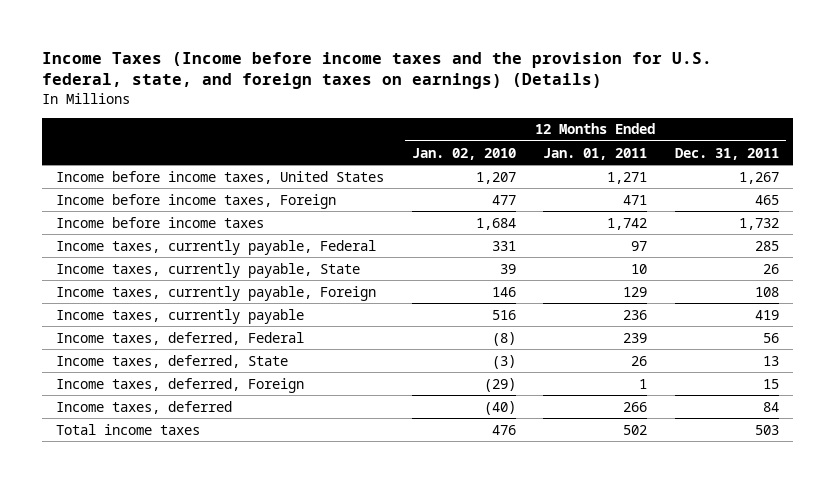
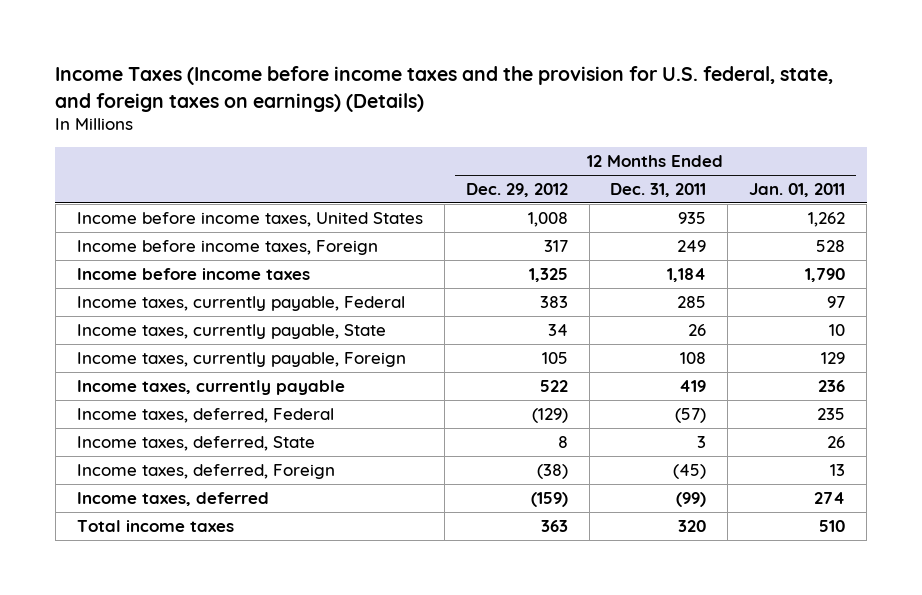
[411,147,516,160] Jan. 02, 2010 -> none
none -> [465,183,568,198] Dec. 29, 2012
[607,171,648,184] 1,271 -> [808,211,846,227] 1,262
[738,171,779,184] 1,267 -> [678,211,707,224] 935
[623,194,648,205] 471 -> [816,239,846,252] 528
[754,194,779,205] 465 -> [677,239,707,252] 249
[607,217,648,230] 1,742 -> [805,267,846,282] 1,790
[738,217,779,230] 1,732 -> [667,267,707,282] 1,184
[623,332,648,343] 239 -> [817,407,846,420] 235
[762,332,779,343] 56 -> [675,407,707,423] (57)
[762,355,779,366] 13 -> [697,435,707,448] 3
[639,378,648,389] 1 -> [830,463,846,476] 13
[762,378,779,389] 15 -> [673,463,707,479] (45)
[623,401,648,412] 266 -> [814,491,846,504] 274
[762,401,779,412] 84 -> [676,491,707,507] (99)
[623,424,648,435] 502 -> [819,519,846,532] 510
[754,424,779,435] 503 -> [678,519,707,532] 320

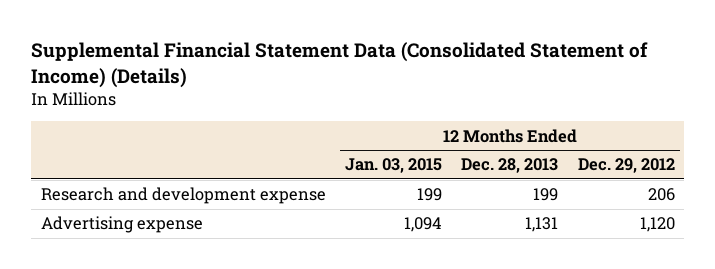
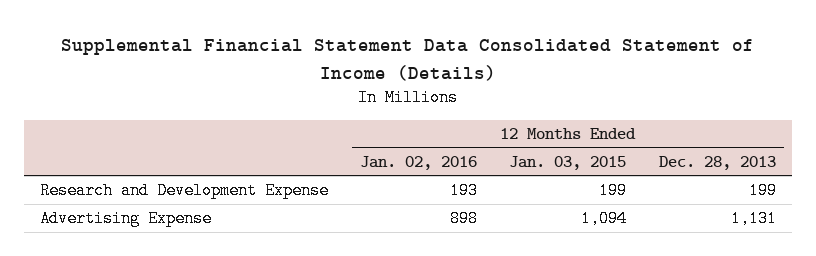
[31,41,649,88] Supplemental Financial Statement Data (Consolidated Statement of Income) (Details) -> [60,39,754,81] Supplemental Financial Statement Data Consolidated Statement of Income (Details)
[577,158,675,174] Dec. 29, 2012 -> none
none -> [360,155,478,170] Jan. 02, 2016
[40,187,326,205] Research and development expense -> [40,182,330,200] Research and Development Expense
[40,216,203,234] Advertising expense -> [40,210,213,228] Advertising Expense

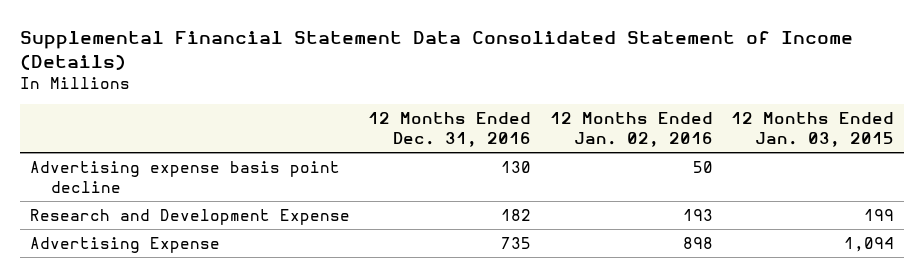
[658,155,776,170] Dec. 28, 2013 -> none
none -> [368,112,532,147] 12 Months Ended Dec. 31, 2016
none -> [29,160,340,193] Advertising expense basis point decline

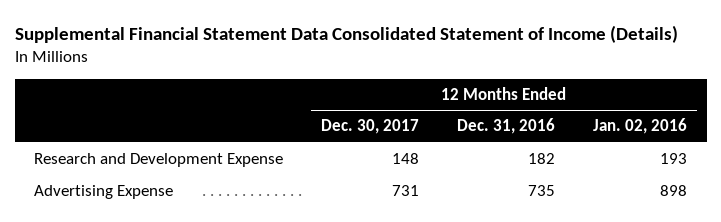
[731,112,895,147] 12 Months Ended Jan. 03, 2015 -> none
none -> [321,119,420,135] Dec. 30, 2017
[29,160,340,193] Advertising expense basis point decline -> none

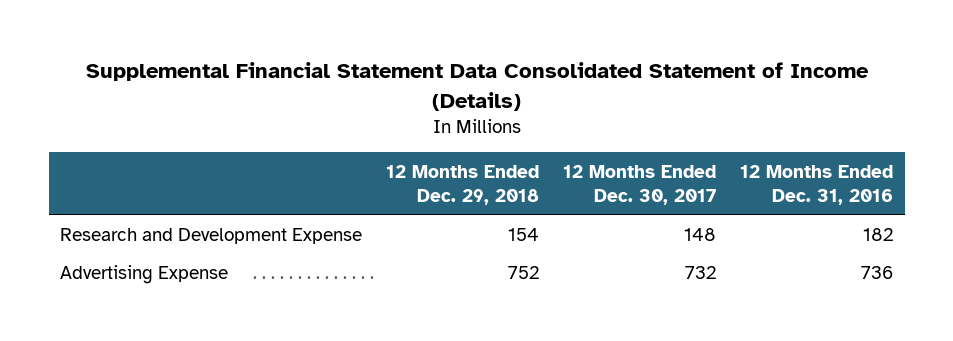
[593,118,688,135] Jan. 02, 2016 -> none
none -> [386,164,540,206] 12 Months Ended Dec. 29, 2018
[392,185,420,197] 731 -> [685,266,717,280] 732
[528,185,556,197] 735 -> [860,266,893,280] 736

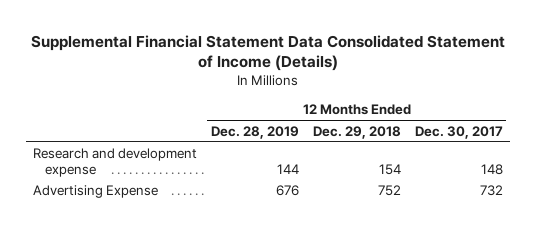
[739,164,893,206] 12 Months Ended Dec. 31, 2016 -> none
none -> [210,125,299,139] Dec. 28, 2019
[60,228,363,245] Research and Development Expense -> [33,148,198,178] Research and development expense

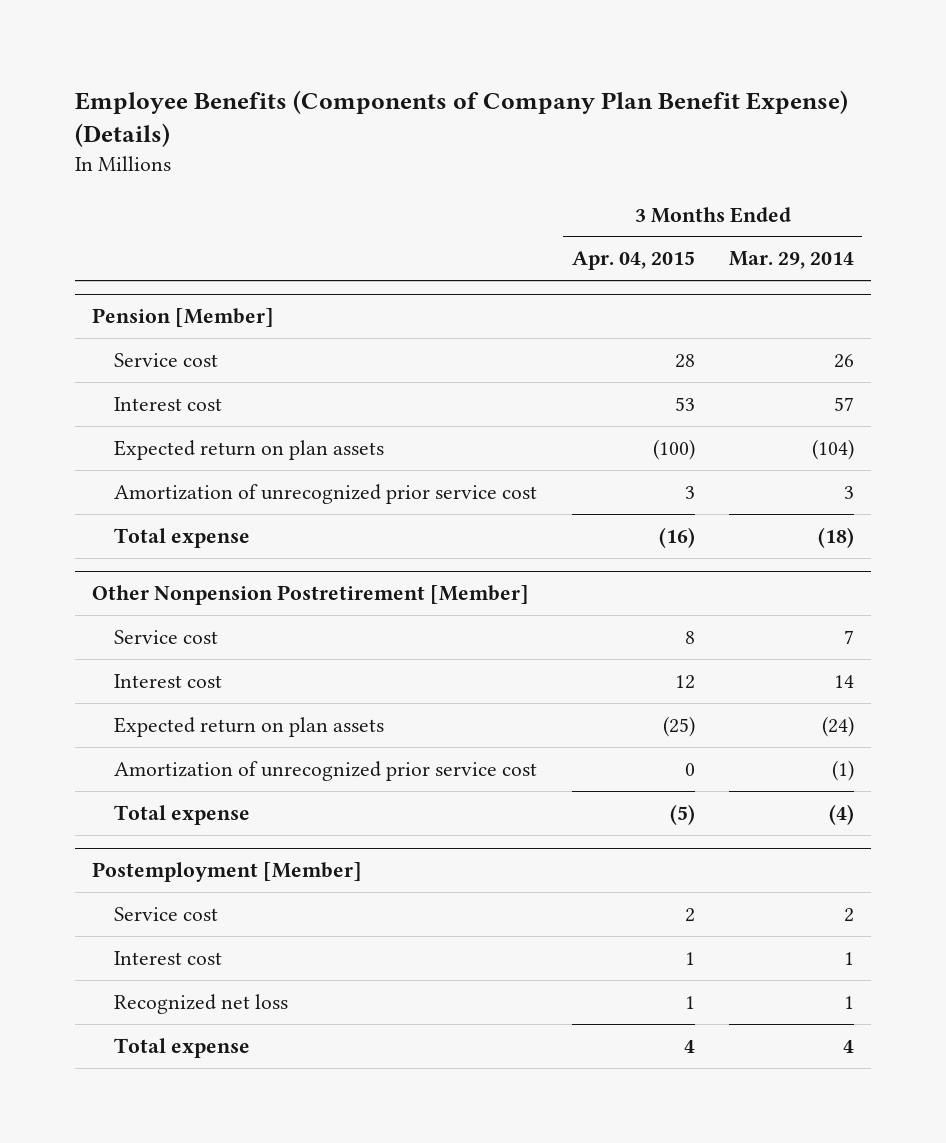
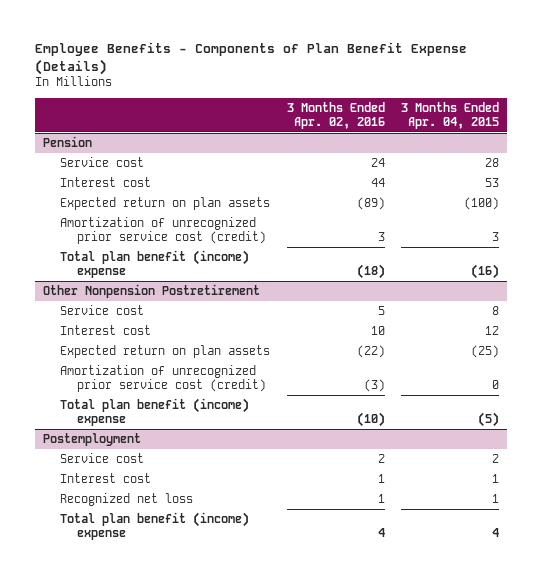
[75,89,849,148] Employee Benefits (Components of Company Plan Benefit Expense) (Details) -> [35,41,468,75] Employee Benefits - Components of Plan Benefit Expense (Details)
[728,251,854,270] Mar. 29, 2014 -> none
none -> [286,101,385,130] 3 Months Ended Apr. 02, 2016
[92,308,275,328] Pension [Member] -> [43,135,93,147] Pension
[114,483,538,504] Amortization of unrecognized prior service cost -> [60,216,267,245] Amortization of unrecognized prior service cost (credit)
[114,527,251,548] Total expense -> [60,249,250,279] Total plan benefit (income) expense
[92,585,530,606] Other Nonpension Postretirement [Member] -> [43,283,261,298] Other Nonpension Postretirement
[114,760,538,781] Amortization of unrecognized prior service cost -> [60,364,267,393] Amortization of unrecognized prior service cost (credit)
[114,804,251,825] Total expense -> [60,397,250,427] Total plan benefit (income) expense
[92,862,363,883] Postemployment [Member] -> [43,432,142,446] Postemployment
[114,1037,251,1058] Total expense -> [60,511,250,541] Total plan benefit (income) expense

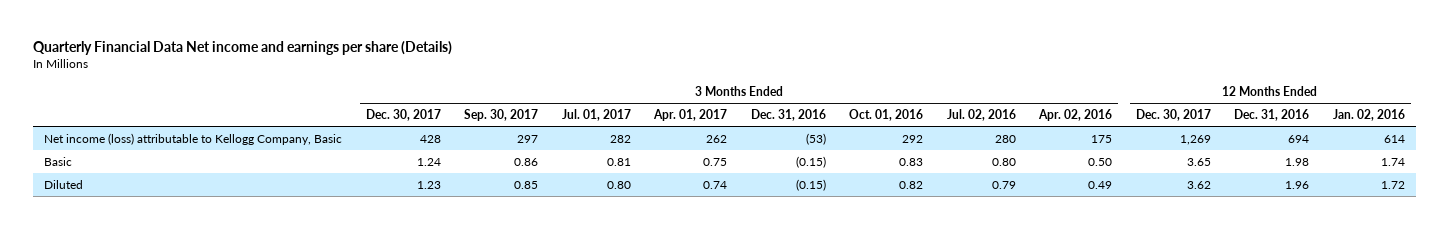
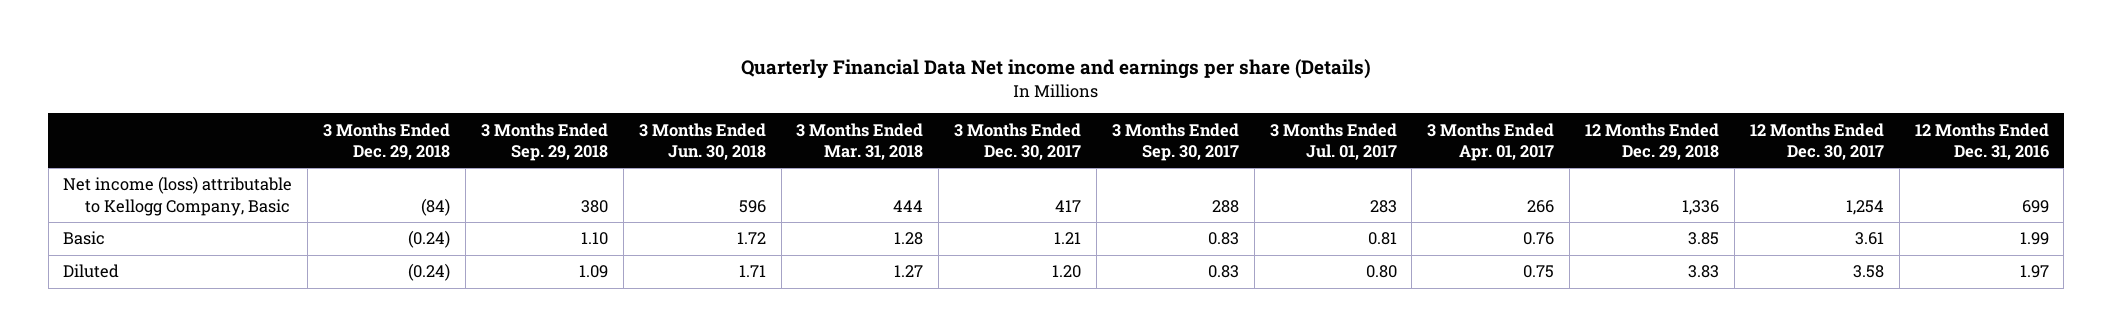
[750,109,826,122] Dec. 31, 2016 -> none
[849,109,924,122] Oct. 01, 2016 -> none
[946,109,1016,122] Jul. 02, 2016 -> none
[1038,109,1113,122] Apr. 02, 2016 -> none
[1332,109,1405,122] Jan. 02, 2016 -> none
none -> [323,122,451,160] 3 Months Ended Dec. 29, 2018
none -> [480,122,608,161] 3 Months Ended Sep. 29, 2018
none -> [638,122,766,160] 3 Months Ended Jun. 30, 2018
none -> [796,122,924,160] 3 Months Ended Mar. 31, 2018
none -> [1585,122,1720,160] 12 Months Ended Dec. 29, 2018
[419,134,441,143] 428 -> [1055,199,1082,212] 417
[517,134,539,143] 297 -> [1211,199,1239,213] 288
[609,134,631,143] 282 -> [1369,199,1397,213] 283
[706,134,728,143] 262 -> [1527,199,1555,213] 266
[1179,134,1211,145] 1,269 -> [1845,199,1884,215] 1,254
[1288,134,1310,143] 694 -> [2021,199,2049,213] 699
[416,157,441,166] 1.24 -> [1054,232,1082,245] 1.21
[514,157,539,166] 0.86 -> [1207,232,1239,246] 0.83
[703,157,728,166] 0.75 -> [1523,232,1555,246] 0.76
[1186,157,1211,166] 3.65 -> [1854,232,1884,246] 3.61
[1285,157,1310,166] 1.98 -> [2019,232,2049,246] 1.99
[416,180,441,189] 1.23 -> [1052,265,1082,279] 1.20
[514,180,539,189] 0.85 -> [1207,265,1239,279] 0.83
[703,180,728,189] 0.74 -> [1523,265,1555,279] 0.75
[1186,180,1211,189] 3.62 -> [1852,265,1884,279] 3.58
[1285,180,1310,189] 1.96 -> [2019,265,2049,279] 1.97

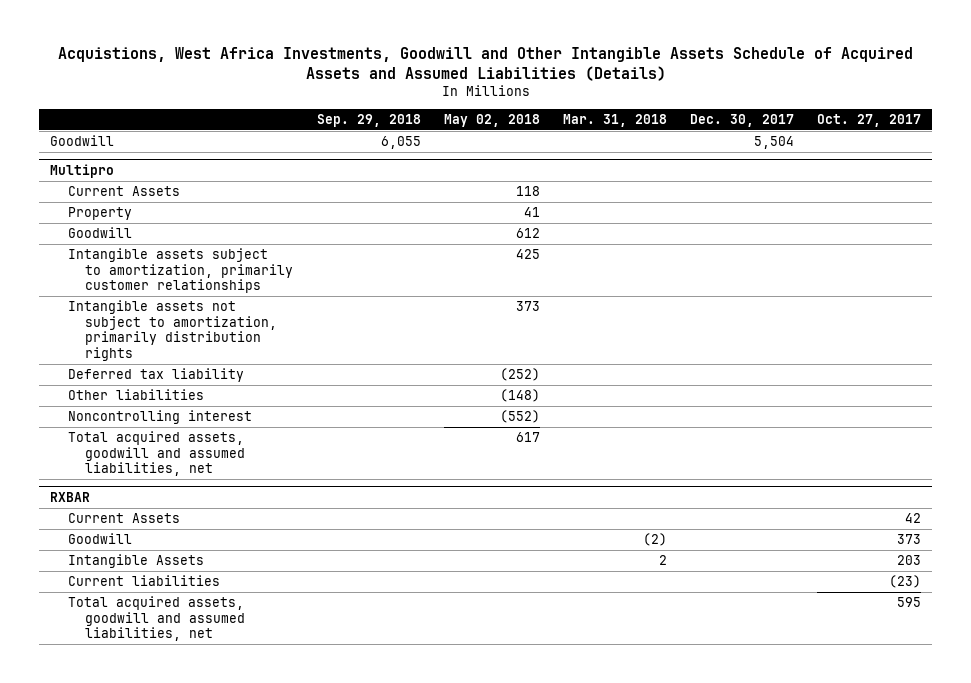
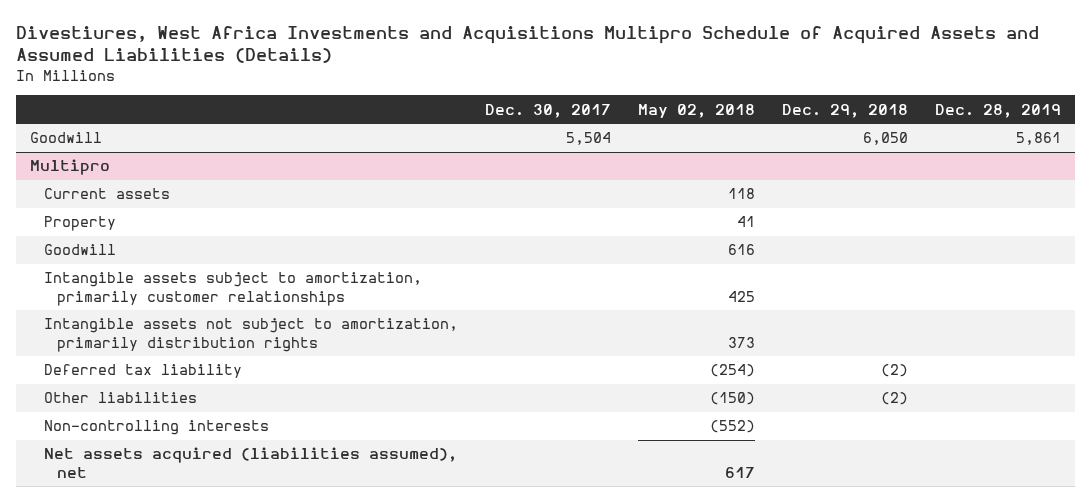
[57,46,913,81] Acquistions, West Africa Investments, Goodwill and Other Intangible Assets Schedule of Acquired Assets and Assumed Liabilities (Details) -> [16,25,1040,64] Divestiures, West Africa Investments and Acquisitions Multipro Schedule of Acquired Assets and Assumed Liabilities (Details)
[316,113,421,127] Sep. 29, 2018 -> none
[562,113,667,127] Mar. 31, 2018 -> none
[816,113,921,127] Oct. 27, 2017 -> none
none -> [782,103,909,118] Dec. 29, 2018
none -> [935,103,1062,118] Dec. 28, 2019
[67,186,180,197] Current Assets -> [43,188,170,200] Current assets
[515,228,540,239] 612 -> [727,244,755,256] 616
[50,491,91,502] RXBAR -> none
[67,513,180,524] Current Assets -> none
[67,533,132,545] Goodwill -> none
[67,554,204,569] Intangible Assets -> none
[67,575,220,587] Current liabilities -> none
[67,596,246,642] Total acquired assets, goodwill and assumed liabilities, net -> none
[499,368,540,382] (252) -> [709,364,755,378] (254)
[499,389,540,403] (148) -> [709,392,755,406] (150)
[67,410,252,425] Noncontrolling interest -> [43,420,269,436] Non-controlling interests
[67,431,246,477] Total acquired assets, goodwill and assumed liabilities, net -> [43,447,457,478] Net assets acquired (liabilities assumed), net

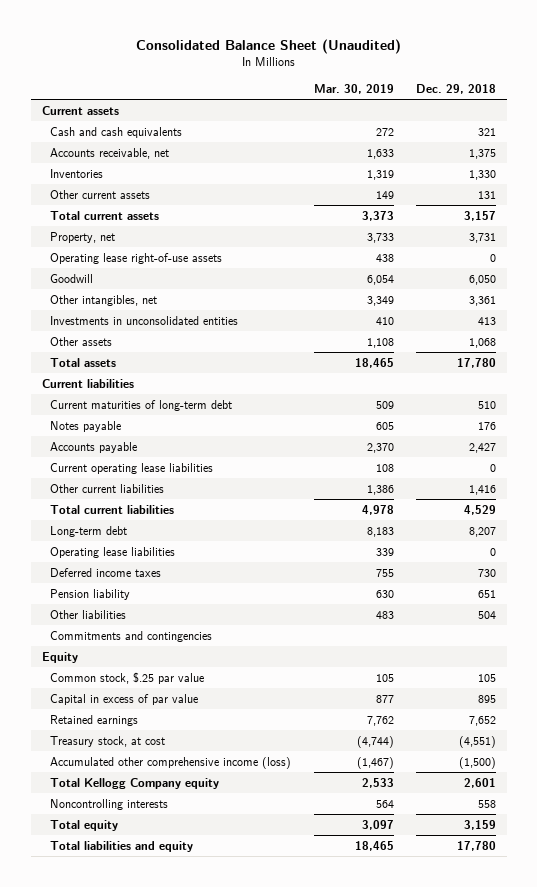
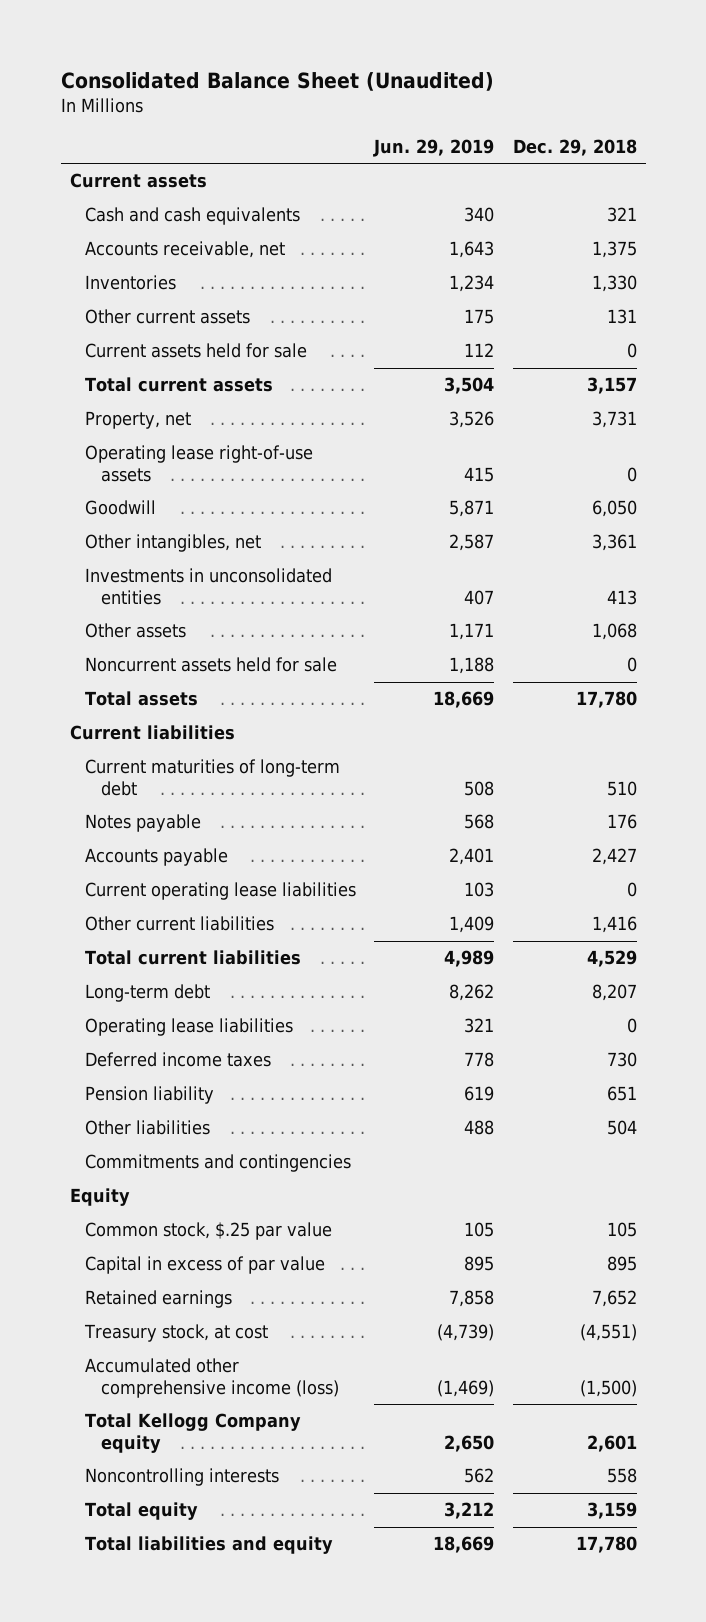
[313,84,394,95] Mar. 30, 2019 -> none
none -> [373,138,495,157] Jun. 29, 2019
none -> [85,343,308,359] Current assets held for sale
none -> [85,657,338,673] Noncurrent assets held for sale

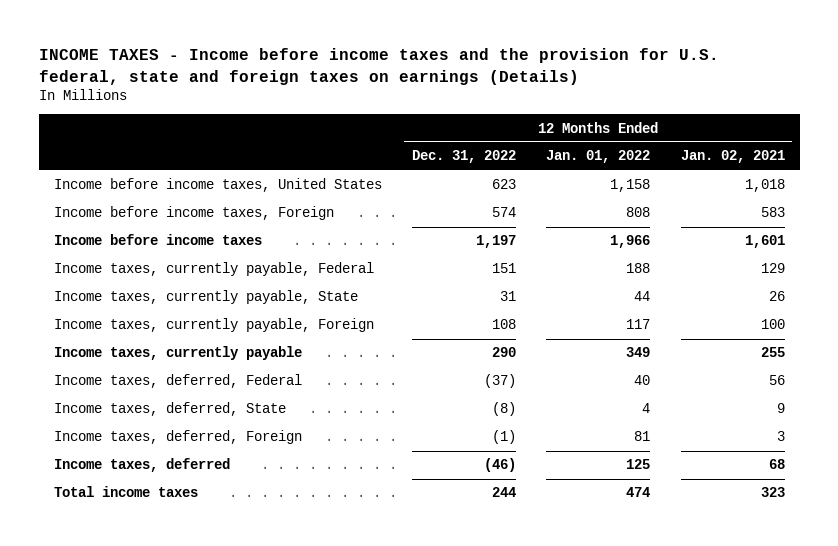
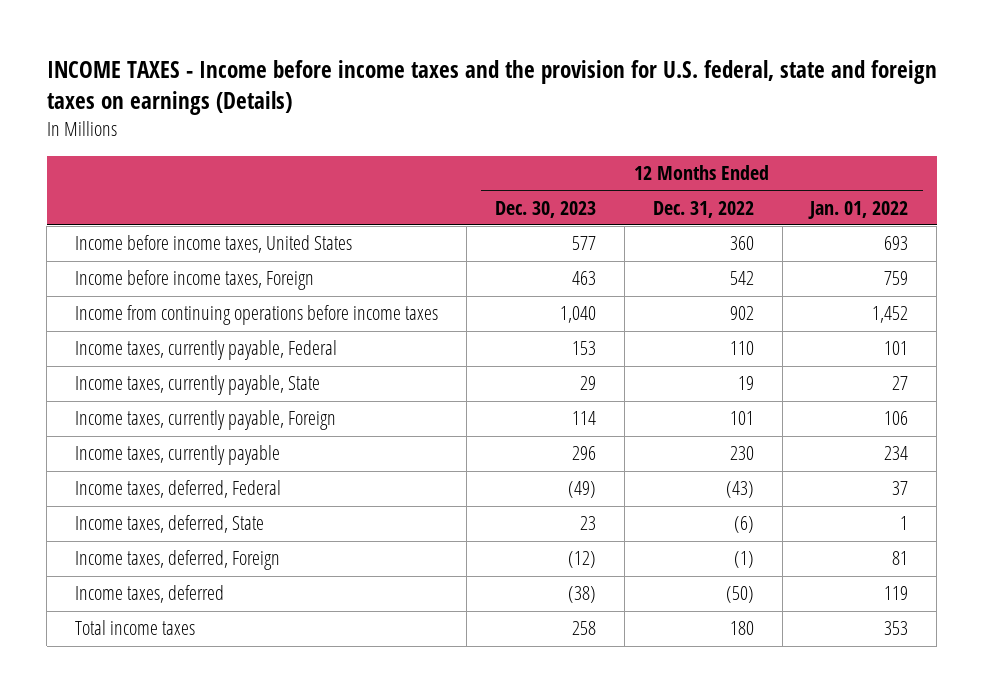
[680,150,785,164] Jan. 02, 2021 -> none
none -> [494,200,596,218] Dec. 30, 2023
[491,179,516,190] 623 -> [729,236,754,251] 360
[610,179,651,193] 1,158 -> [884,236,909,251] 693
[491,207,516,218] 574 -> [729,271,754,286] 542
[626,207,651,218] 808 -> [884,271,909,286] 759
[53,234,262,246] Income before income taxes -> [75,305,439,326] Income from continuing operations before income taxes
[475,235,516,249] 1,197 -> [729,306,754,321] 902
[610,235,651,249] 1,966 -> [872,306,909,324] 1,452
[491,263,516,274] 151 -> [729,341,754,356] 110
[626,263,651,274] 188 -> [884,341,909,356] 101
[499,291,516,302] 31 -> [737,376,754,391] 19
[634,291,651,302] 44 -> [892,376,909,391] 27
[491,319,516,330] 108 -> [729,411,754,426] 101
[626,319,651,330] 117 -> [884,411,909,426] 106
[491,347,516,358] 290 -> [729,446,754,461] 230
[626,347,651,358] 349 -> [884,446,909,461] 234
[483,374,516,389] (37) -> [725,481,754,499] (43)
[634,375,651,386] 40 -> [892,481,909,496] 37
[491,402,516,417] (8) -> [733,516,754,534] (6)
[642,403,651,414] 4 -> [900,516,909,531] 1
[483,458,516,473] (46) -> [725,586,754,604] (50)
[626,459,651,470] 125 -> [884,586,909,601] 119
[491,487,516,498] 244 -> [729,621,754,636] 180
[626,487,651,498] 474 -> [884,621,909,636] 353

